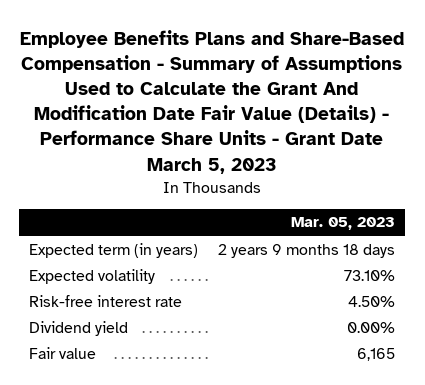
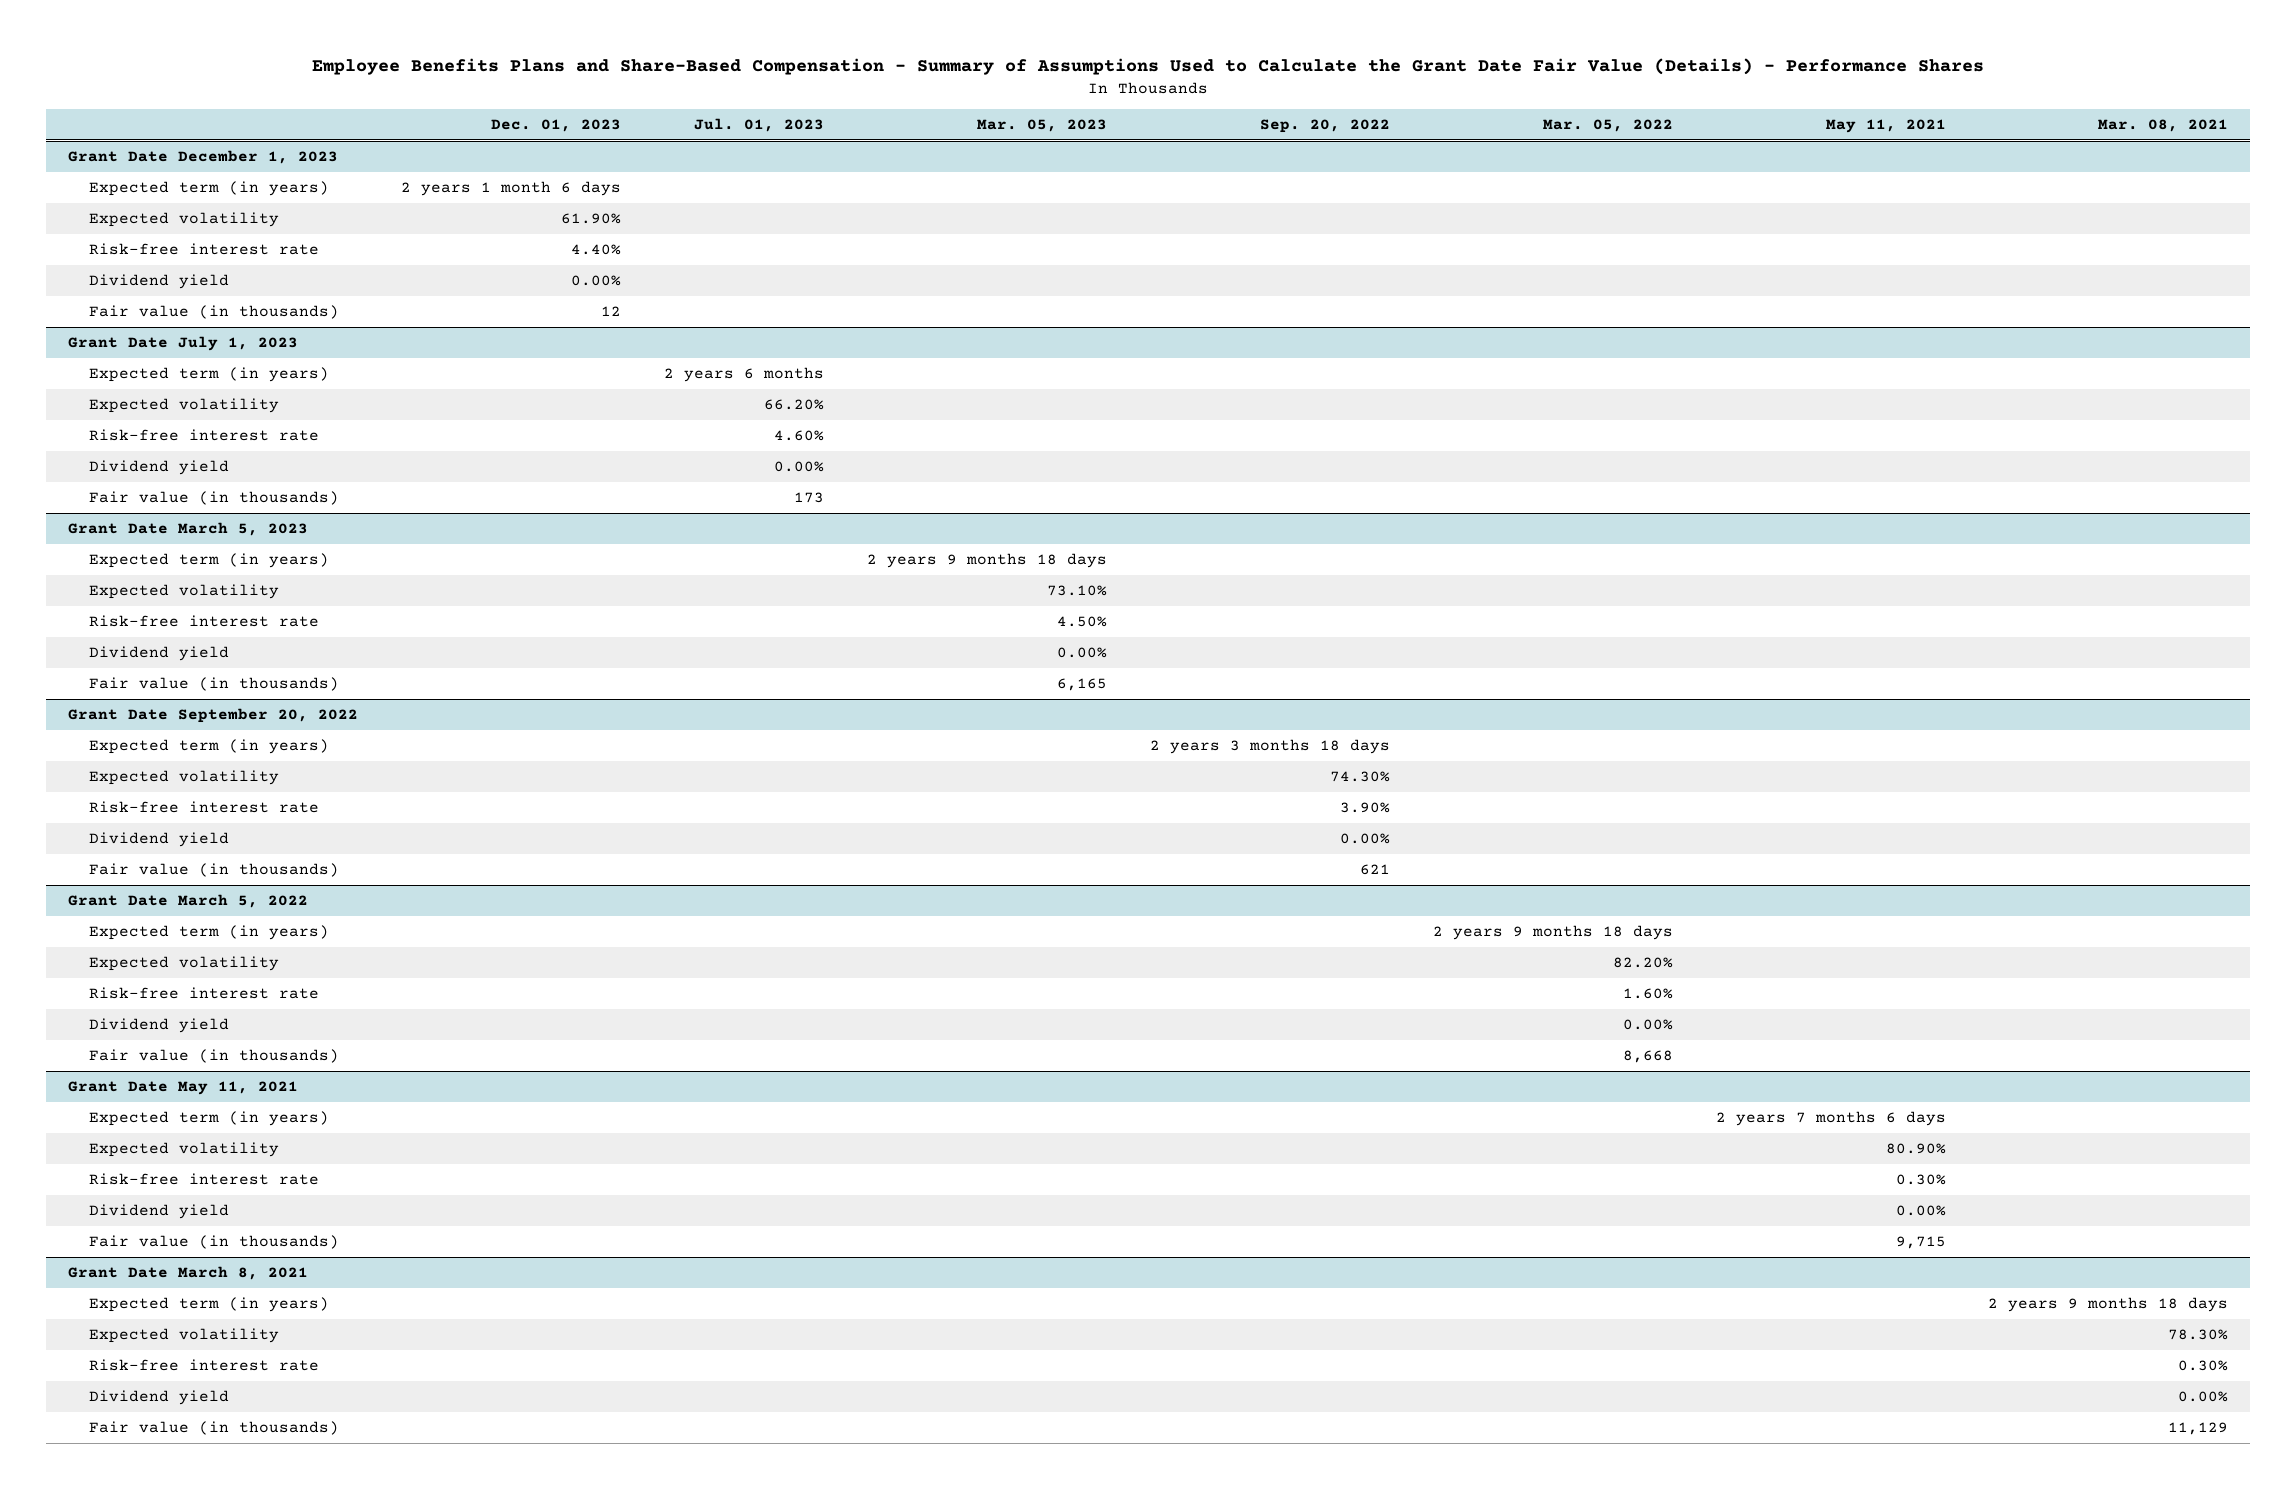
[20,29,405,174] Employee Benefits Plans and Share-Based Compensation - Summary of Assumptions Used to Calculate the Grant And Modification Date Fair Value (Details) - Performance Share Units - Grant Date March 5, 2023 -> [312,58,1985,76] Employee Benefits Plans and Share-Based Compensation - Summary of Assumptions Used to Calculate the Grant Date Fair Value (Details) - Performance Shares
none -> [490,119,621,133] Dec. 01, 2023
none -> [693,118,824,133] Jul. 01, 2023
none -> [1259,119,1390,134] Sep. 20, 2022
none -> [1542,119,1673,133] Mar. 05, 2022
none -> [1825,119,1946,134] May 11, 2021
none -> [2098,119,2229,133] Mar. 08, 2021
none -> [67,150,338,165] Grant Date December 1, 2023
none -> [89,181,330,197] Expected term (in years)
none -> [89,212,280,228] Expected volatility
none -> [89,243,320,256] Risk-free interest rate
none -> [89,274,230,290] Dividend yield
none -> [89,305,340,320] Fair value (in thousands)
none -> [67,336,298,352] Grant Date July 1, 2023
none -> [89,367,330,383] Expected term (in years)
none -> [89,398,280,414] Expected volatility
none -> [89,429,320,442] Risk-free interest rate
none -> [89,460,230,476] Dividend yield
none -> [89,491,340,506] Fair value (in thousands)
none -> [67,522,308,537] Grant Date March 5, 2023
[29,346,97,359] Fair value -> [89,677,340,692] Fair value (in thousands)
none -> [67,708,358,724] Grant Date September 20, 2022
none -> [89,739,330,755] Expected term (in years)
none -> [89,770,280,786] Expected volatility
none -> [89,801,320,814] Risk-free interest rate
none -> [89,832,230,848] Dividend yield
none -> [89,863,340,878] Fair value (in thousands)
none -> [67,894,308,909] Grant Date March 5, 2022
none -> [89,925,330,941] Expected term (in years)
none -> [89,956,280,972] Expected volatility
none -> [89,987,320,1000] Risk-free interest rate
none -> [89,1018,230,1034] Dividend yield
none -> [89,1049,340,1064] Fair value (in thousands)
none -> [67,1081,298,1096] Grant Date May 11, 2021
none -> [89,1111,330,1127] Expected term (in years)
none -> [89,1142,280,1158] Expected volatility
none -> [89,1173,320,1186] Risk-free interest rate
none -> [89,1204,230,1220] Dividend yield
none -> [89,1235,340,1250] Fair value (in thousands)
none -> [67,1266,308,1281] Grant Date March 8, 2021
none -> [89,1297,330,1313] Expected term (in years)
none -> [89,1328,280,1344] Expected volatility
none -> [89,1359,320,1372] Risk-free interest rate
none -> [89,1390,230,1406] Dividend yield
none -> [89,1421,340,1436] Fair value (in thousands)

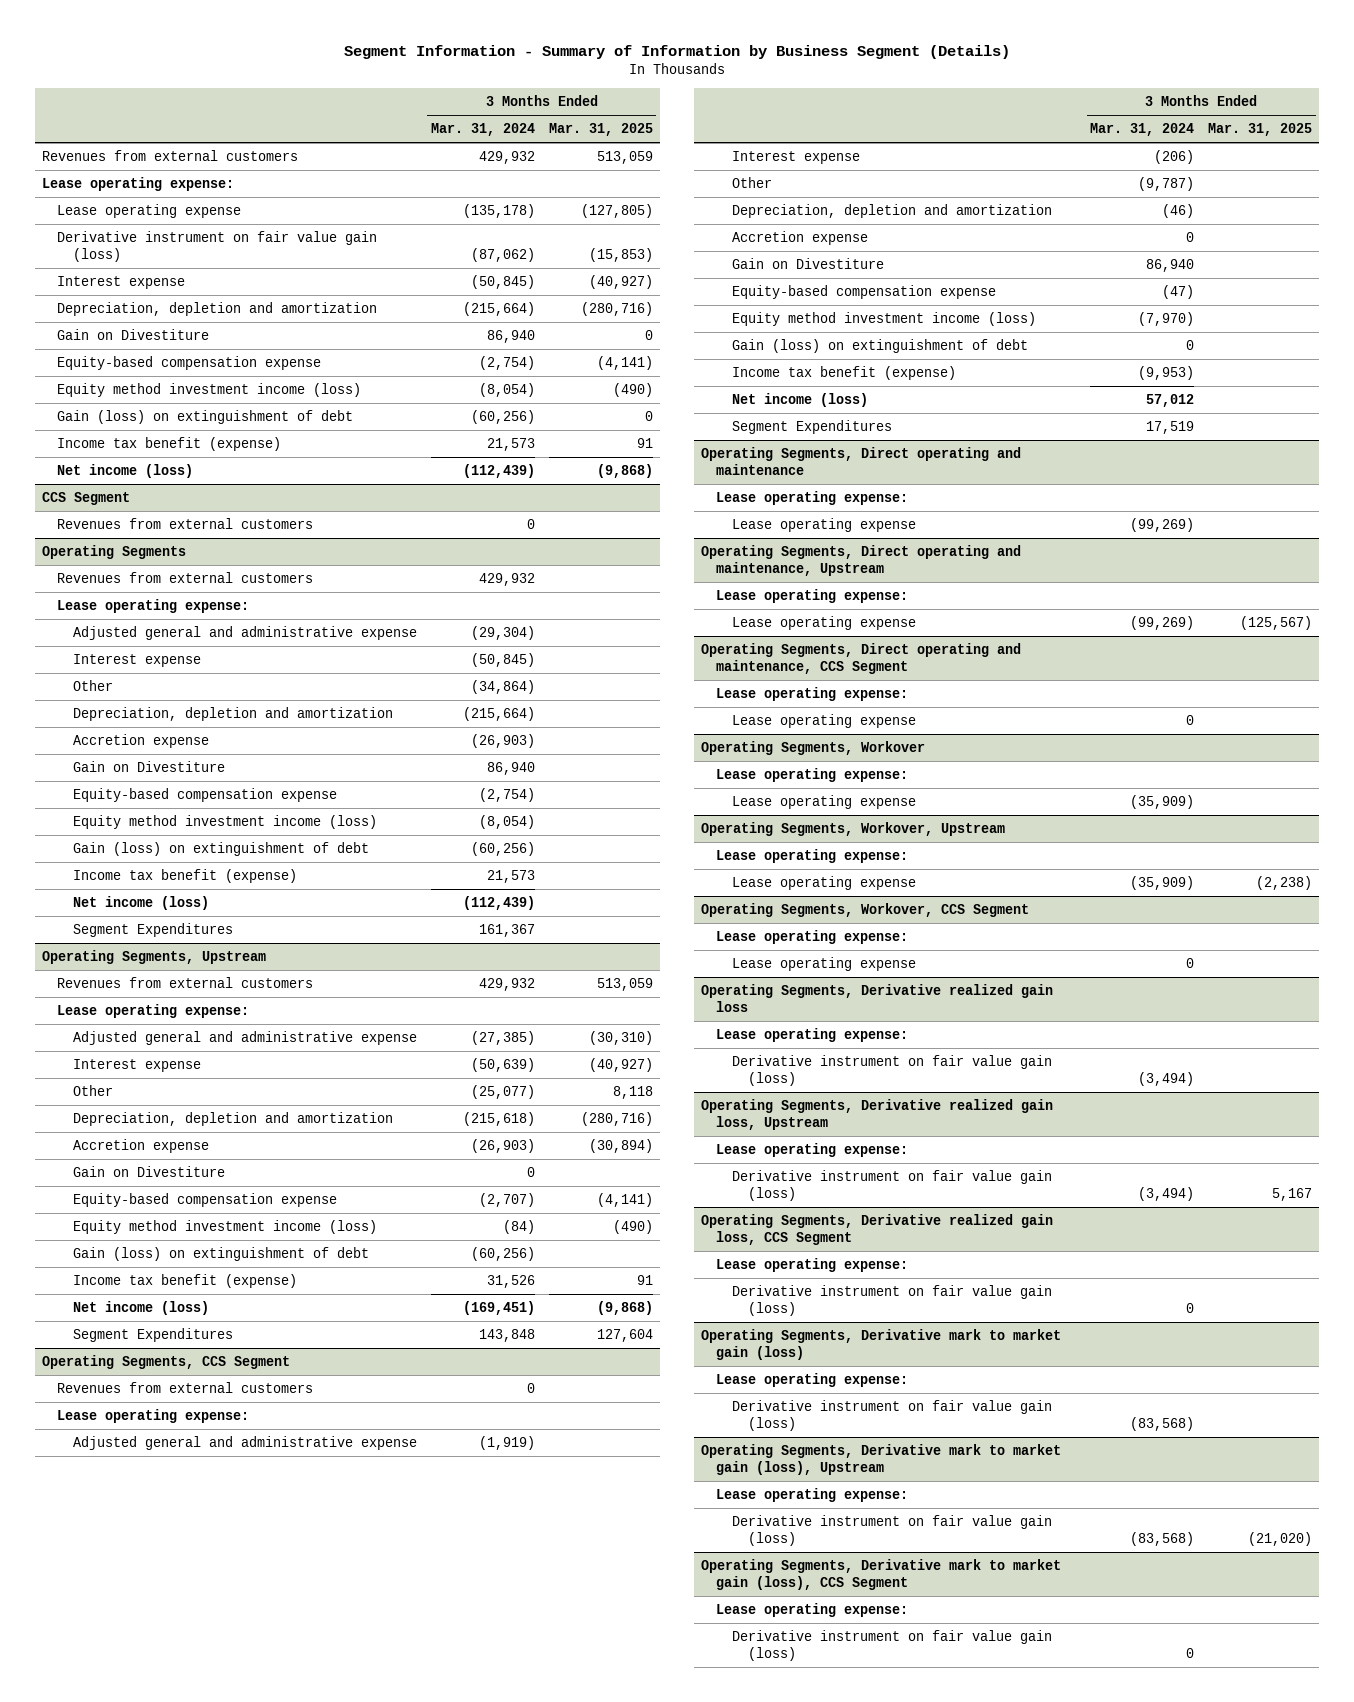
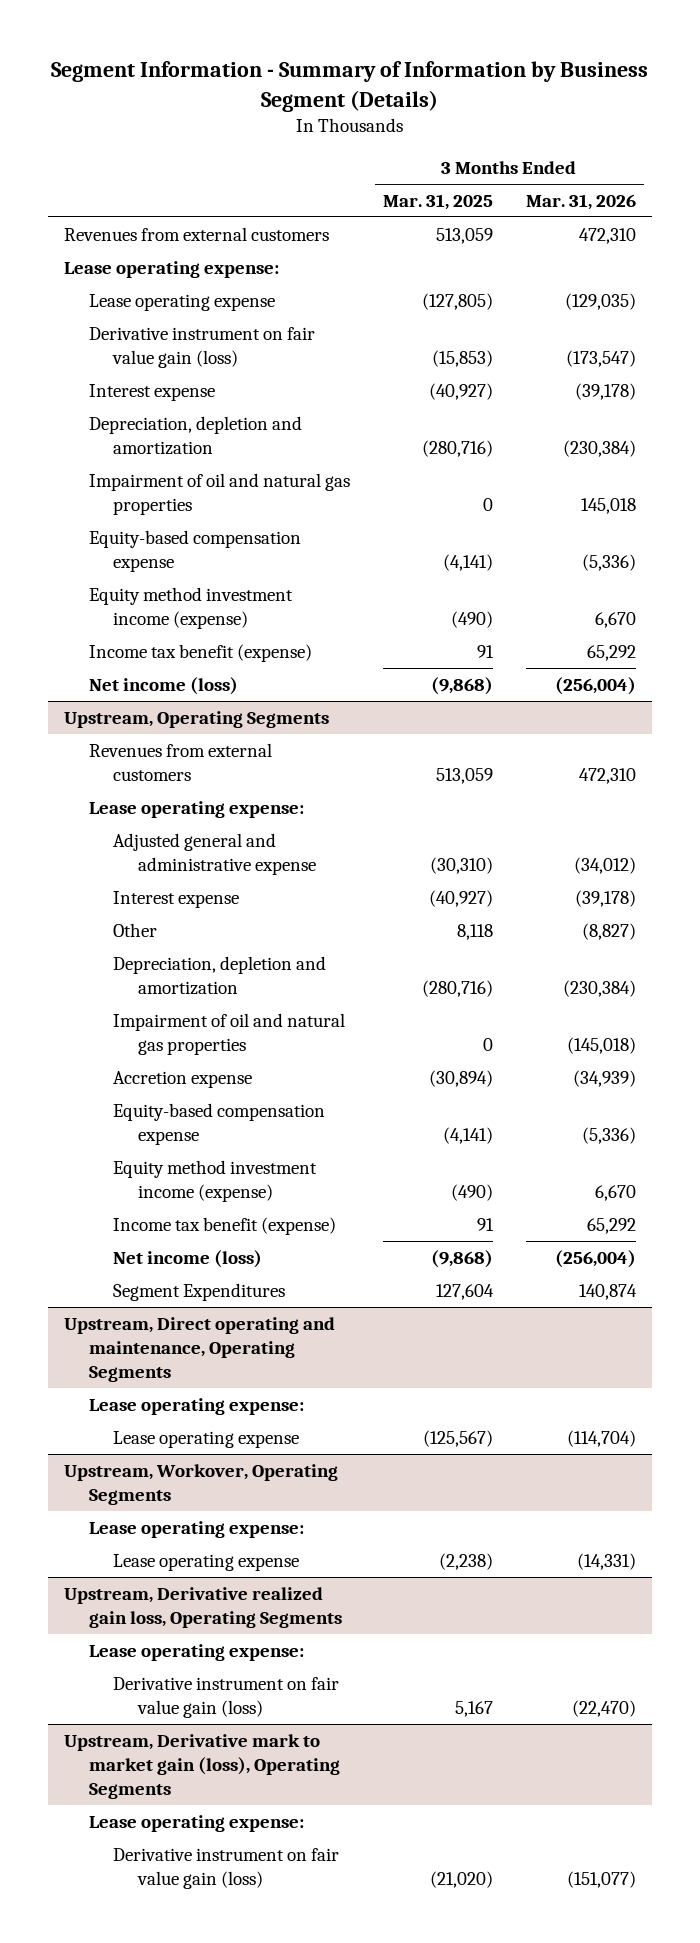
[430,123,535,137] Mar. 31, 2024 -> none
none -> [525,194,636,211] Mar. 31, 2026
[57,329,210,341] Gain on Divestiture -> none
none -> [88,472,350,515] Impairment of oil and natural gas properties
[57,410,354,425] Gain (loss) on extinguishment of debt -> none
[57,383,362,398] Equity method investment income (loss) -> [88,586,293,629] Equity method investment income (expense)
[41,492,130,506] CCS Segment -> none
[57,518,314,530] Revenues from external customers -> none
[41,545,186,560] Operating Segments -> none
[57,572,314,584] Revenues from external customers -> none
[57,599,250,614] Lease operating expense: -> none
[72,626,417,641] Adjusted general and administrative expense -> none
[72,654,201,668] Interest expense -> none
[72,680,113,692] Other -> none
[72,707,393,722] Depreciation, depletion and amortization -> none
[72,734,209,749] Accretion expense -> none
[72,761,225,773] Gain on Divestiture -> none
[72,788,337,803] Equity-based compensation expense -> none
[72,815,377,830] Equity method investment income (loss) -> none
[72,842,369,857] Gain (loss) on extinguishment of debt -> none
[72,869,297,884] Income tax benefit (expense) -> none
[72,896,209,911] Net income (loss) -> none
[72,923,233,938] Segment Expenditures -> none
[41,950,266,965] Operating Segments, Upstream -> [64,710,330,728] Upstream, Operating Segments
none -> [113,1012,346,1055] Impairment of oil and natural gas properties
[72,1166,225,1178] Gain on Divestiture -> none
[72,1247,369,1262] Gain (loss) on extinguishment of debt -> none
[72,1220,377,1235] Equity method investment income (loss) -> [113,1159,318,1202] Equity method investment income (expense)
[41,1355,290,1370] Operating Segments, CCS Segment -> none
[57,1382,314,1394] Revenues from external customers -> none
[57,1409,250,1424] Lease operating expense: -> none
[72,1436,417,1451] Adjusted general and administrative expense -> none
[732,151,861,165] Interest expense -> none
[732,177,773,189] Other -> none
[732,204,1053,219] Depreciation, depletion and amortization -> none
[732,231,869,246] Accretion expense -> none
[732,258,885,270] Gain on Divestiture -> none
[732,285,997,300] Equity-based compensation expense -> none
[732,312,1037,327] Equity method investment income (loss) -> none
[732,339,1029,354] Gain (loss) on extinguishment of debt -> none
[732,366,957,381] Income tax benefit (expense) -> none
[732,393,869,408] Net income (loss) -> none
[732,420,893,435] Segment Expenditures -> none
[700,447,1021,475] Operating Segments, Direct operating and maintenance -> none
[716,491,909,506] Lease operating expense: -> none
[732,518,917,533] Lease operating expense -> none
[700,545,1021,576] Operating Segments, Direct operating and maintenance, Upstream -> [64,1316,336,1382] Upstream, Direct operating and maintenance, Operating Segments
[700,643,1021,674] Operating Segments, Direct operating and maintenance, CCS Segment -> none
[716,687,909,702] Lease operating expense: -> none
[732,714,917,729] Lease operating expense -> none
[700,741,925,756] Operating Segments, Workover -> none
[716,768,909,783] Lease operating expense: -> none
[732,795,917,810] Lease operating expense -> none
[700,822,1005,837] Operating Segments, Workover, Upstream -> [64,1463,339,1505] Upstream, Workover, Operating Segments
[700,903,1029,918] Operating Segments, Workover, CCS Segment -> none
[716,930,909,945] Lease operating expense: -> none
[732,957,917,972] Lease operating expense -> none
[700,984,1053,1012] Operating Segments, Derivative realized gain loss -> none
[716,1028,909,1043] Lease operating expense: -> none
[732,1055,1053,1086] Derivative instrument on fair value gain (loss) -> none
[700,1099,1053,1130] Operating Segments, Derivative realized gain loss, Upstream -> [64,1586,342,1628] Upstream, Derivative realized gain loss, Operating Segments
[700,1214,1053,1245] Operating Segments, Derivative realized gain loss, CCS Segment -> none
[716,1258,909,1273] Lease operating expense: -> none
[732,1285,1053,1316] Derivative instrument on fair value gain (loss) -> none
[700,1329,1061,1360] Operating Segments, Derivative mark to market gain (loss) -> none
[716,1373,909,1388] Lease operating expense: -> none
[732,1400,1053,1431] Derivative instrument on fair value gain (loss) -> none
[700,1444,1061,1475] Operating Segments, Derivative mark to market gain (loss), Upstream -> [64,1733,340,1799] Upstream, Derivative mark to market gain (loss), Operating Segments
[700,1559,1061,1590] Operating Segments, Derivative mark to market gain (loss), CCS Segment -> none
[716,1603,909,1618] Lease operating expense: -> none
[732,1630,1053,1661] Derivative instrument on fair value gain (loss) -> none

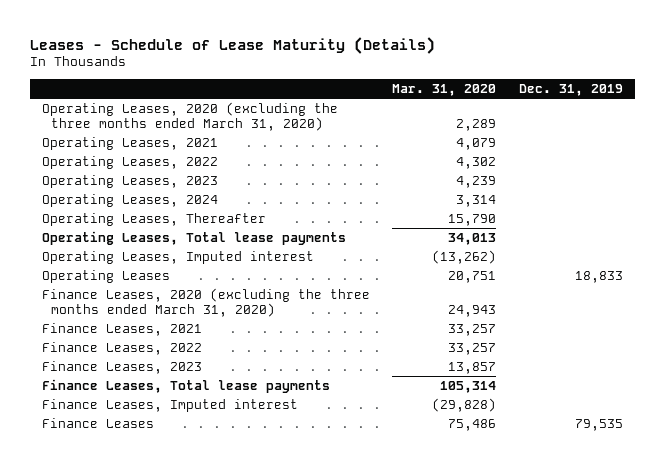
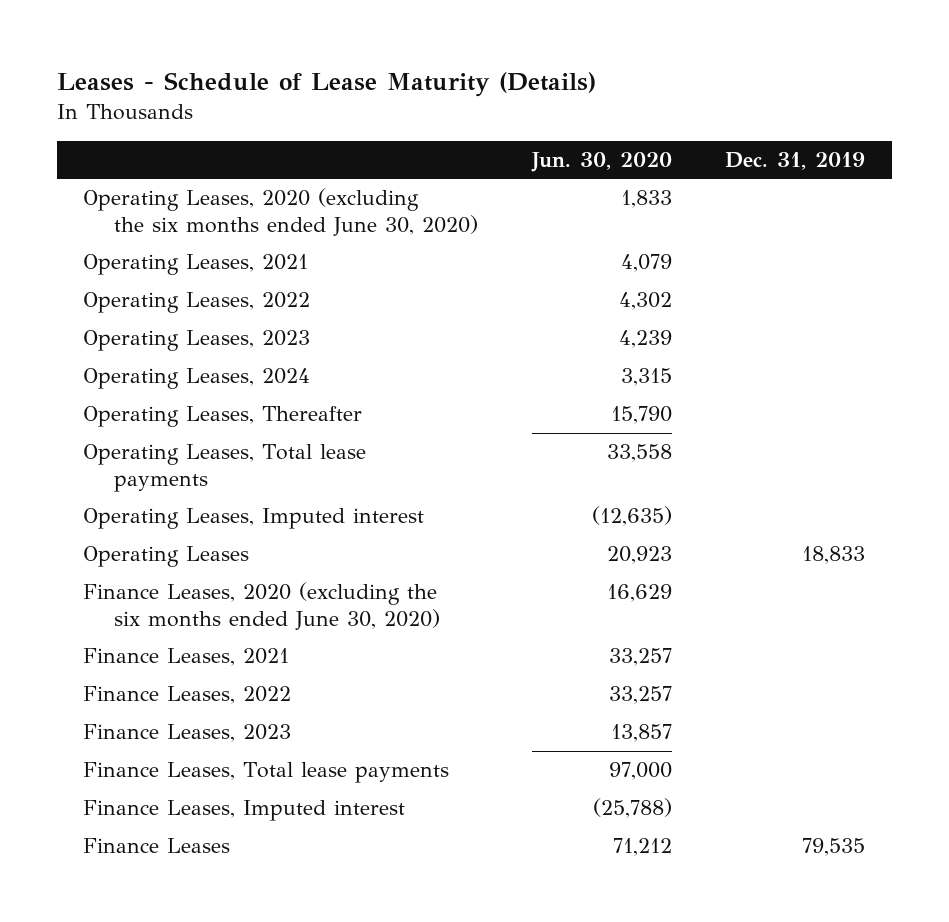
[392,83,497,96] Mar. 31, 2020 -> none
none -> [530,151,672,172] Jun. 30, 2020
[41,101,338,131] Operating Leases, 2020 (excluding the three months ended March 31, 2020) -> [83,188,479,236] Operating Leases, 2020 (excluding the six months ended June 30, 2020)
[41,287,370,317] Finance Leases, 2020 (excluding the three months ended March 31, 2020) -> [83,582,441,630] Finance Leases, 2020 (excluding the six months ended June 30, 2020)

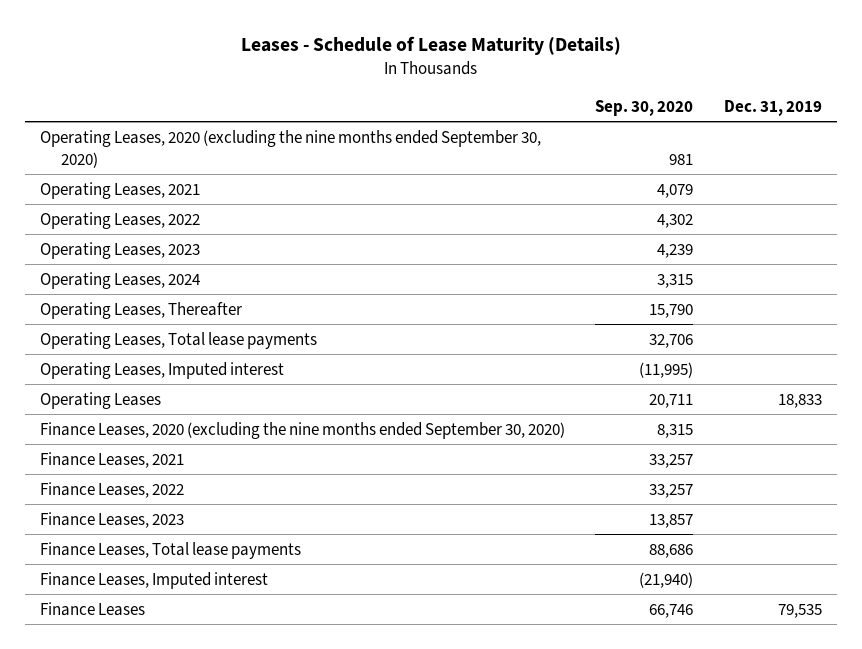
[530,151,672,172] Jun. 30, 2020 -> none
none -> [595,99,694,116] Sep. 30, 2020
[83,188,479,236] Operating Leases, 2020 (excluding the six months ended June 30, 2020) -> [39,129,541,168] Operating Leases, 2020 (excluding the nine months ended September 30, 2020)
[83,582,441,630] Finance Leases, 2020 (excluding the six months ended June 30, 2020) -> [39,421,565,439] Finance Leases, 2020 (excluding the nine months ended September 30, 2020)

